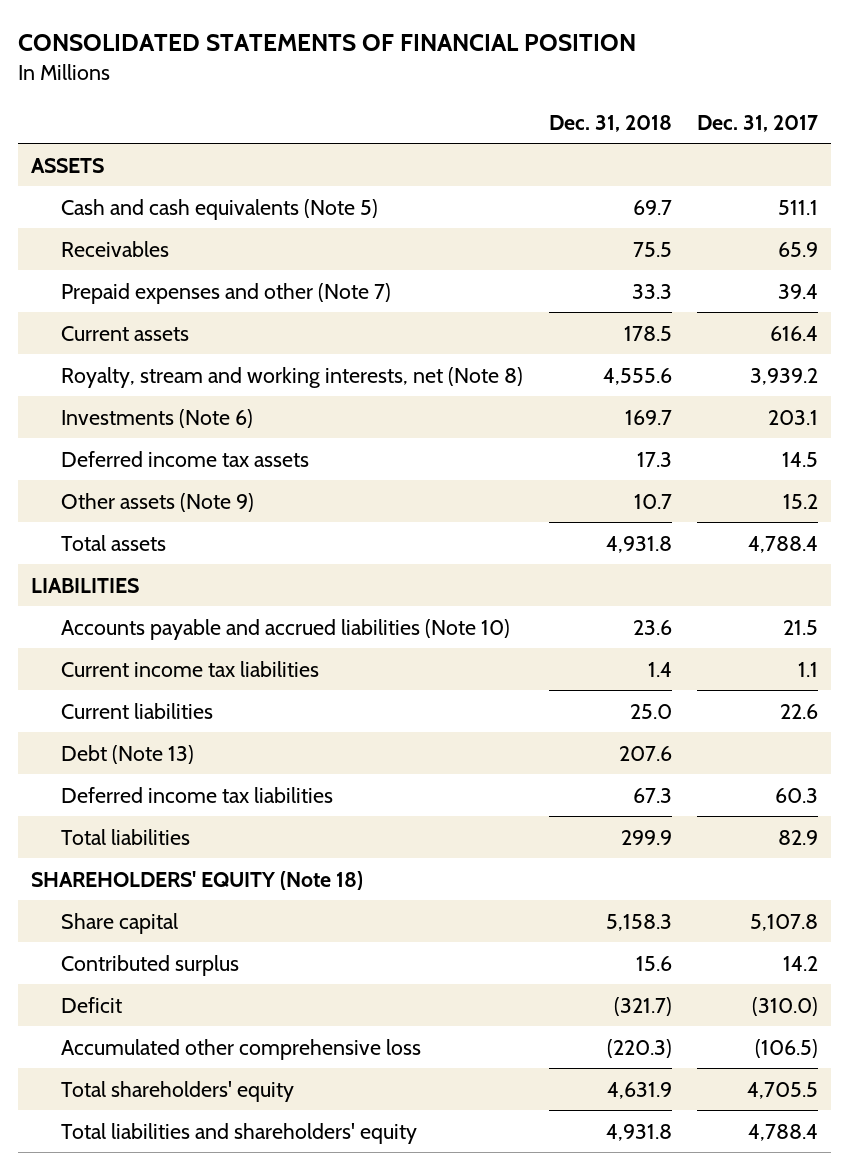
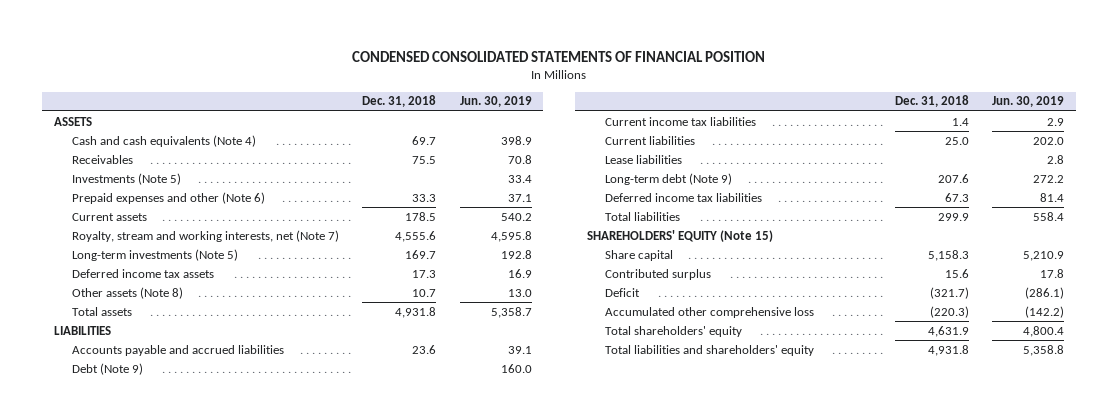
[17,33,636,51] CONSOLIDATED STATEMENTS OF FINANCIAL POSITION -> [352,50,766,62] CONDENSED CONSOLIDATED STATEMENTS OF FINANCIAL POSITION
[697,114,819,132] Dec. 31, 2017 -> none
none -> [459,96,532,108] Jun. 30, 2019
[61,198,379,220] Cash and cash equivalents (Note 5) -> [71,134,256,147] Cash and cash equivalents (Note 4)
none -> [71,172,181,185] Investments (Note 5)
[61,282,392,304] Prepaid expenses and other (Note 7) -> [71,191,265,204] Prepaid expenses and other (Note 6)
[61,366,524,388] Royalty, stream and working interests, net (Note 8) -> [71,229,339,242] Royalty, stream and working interests, net (Note 7)
[61,408,254,428] Investments (Note 6) -> [71,248,238,261] Long-term investments (Note 5)
[61,492,255,512] Other assets (Note 9) -> [71,286,183,299] Other assets (Note 8)
[61,618,511,640] Accounts payable and accrued liabilities (Note 10) -> [71,344,284,356] Accounts payable and accrued liabilities
none -> [71,362,143,375] Debt (Note 9)
none -> [604,154,682,164] Lease liabilities
[61,744,195,764] Debt (Note 13) -> [604,172,732,185] Long-term debt (Note 9)
[30,870,363,890] SHAREHOLDERS' EQUITY (Note 18) -> [586,229,773,242] SHAREHOLDERS' EQUITY (Note 15)

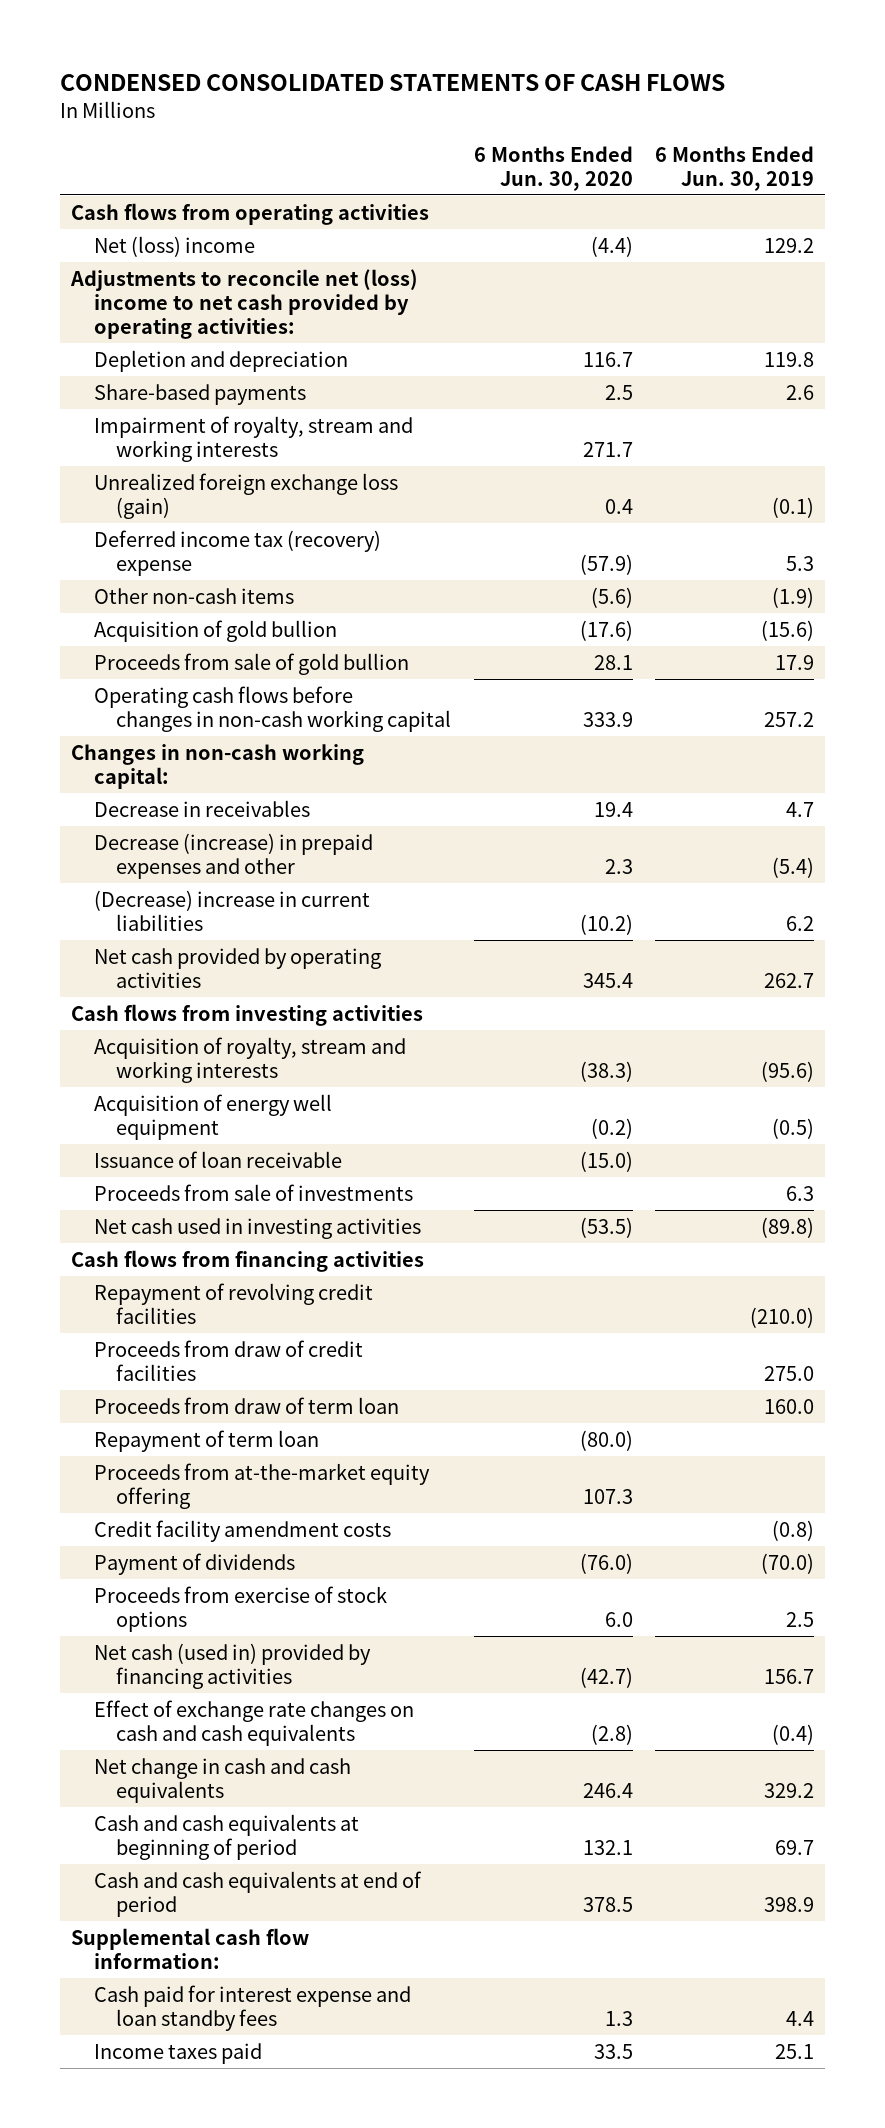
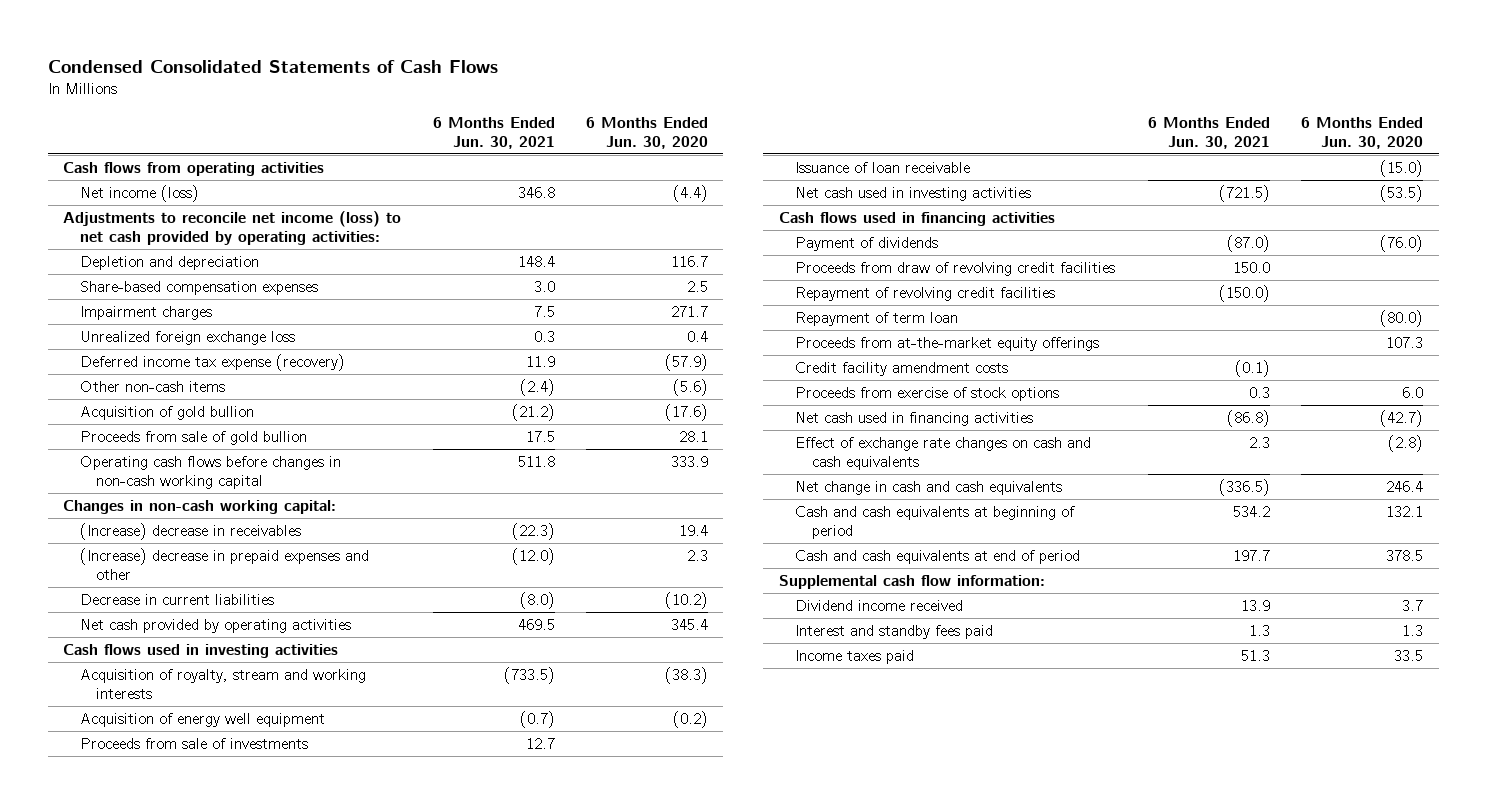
[59,73,725,91] CONDENSED CONSOLIDATED STATEMENTS OF CASH FLOWS -> [47,59,498,73] Condensed Consolidated Statements of Cash Flows
[655,145,815,191] 6 Months Ended Jun. 30, 2019 -> none
none -> [432,117,555,149] 6 Months Ended Jun. 30, 2021
[93,235,255,257] Net (loss) income -> [79,185,199,203] Net income (loss)
[69,268,418,339] Adjustments to reconcile net (loss) income to net cash provided by operating activities: -> [63,211,402,245] Adjustments to reconcile net income (loss) to net cash provided by operating activities:
[93,383,306,405] Share-based payments -> [79,281,318,296] Share-based compensation expenses
[93,415,413,462] Impairment of royalty, stream and working interests -> [79,306,212,321] Impairment charges
[93,472,398,519] Unrealized foreign exchange loss (gain) -> [79,331,295,346] Unrealized foreign exchange loss
[93,529,381,576] Deferred income tax (recovery) expense -> [79,354,345,372] Deferred income tax expense (recovery)
[93,799,310,817] Decrease in receivables -> [79,523,301,541] (Increase) decrease in receivables
[93,832,373,879] Decrease (increase) in prepaid expenses and other -> [79,548,369,580] (Increase) decrease in prepaid expenses and other
[93,889,370,931] (Decrease) increase in current liabilities -> [79,594,274,606] Decrease in current liabilities
[70,1003,423,1026] Cash flows from investing activities -> [63,644,339,659] Cash flows used in investing activities
[93,1150,342,1168] Issuance of loan receivable -> [795,162,971,174] Issuance of loan receivable
[70,1249,424,1272] Cash flows from financing activities -> [778,212,1055,227] Cash flows used in financing activities
[93,1552,295,1575] Payment of dividends -> [795,237,939,252] Payment of dividends
none -> [795,262,1116,277] Proceeds from draw of revolving credit facilities
[93,1339,363,1381] Proceeds from draw of credit facilities -> none
[93,1396,399,1414] Proceeds from draw of term loan -> none
[93,1462,430,1509] Proceeds from at-the-market equity offering -> [795,337,1100,352] Proceeds from at-the-market equity offerings
[93,1642,371,1689] Net cash (used in) provided by financing activities -> [795,412,1034,427] Net cash used in financing activities
none -> [795,600,964,612] Dividend income received
[93,1984,411,2031] Cash paid for interest expense and loan standby fees -> [795,625,994,640] Interest and standby fees paid

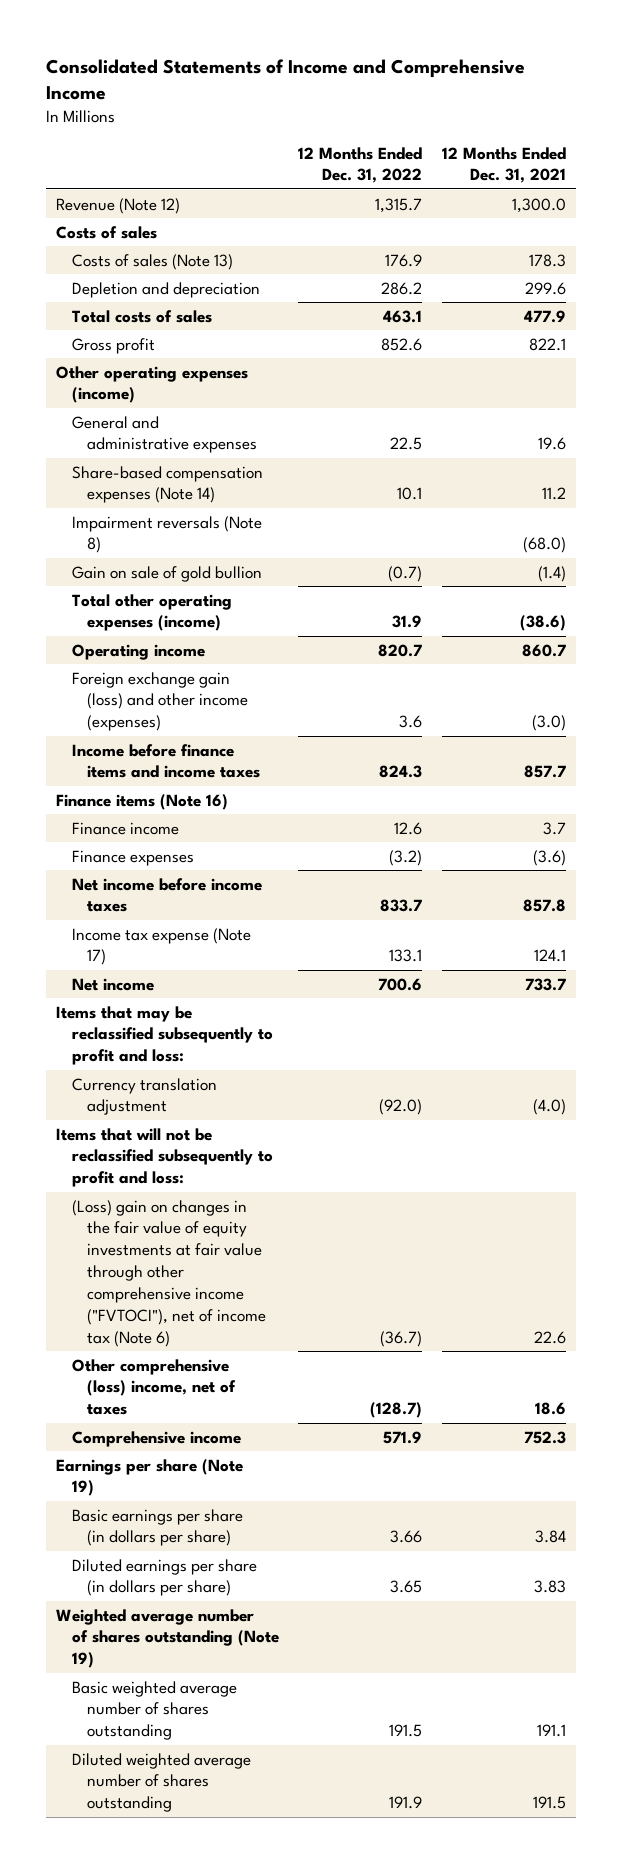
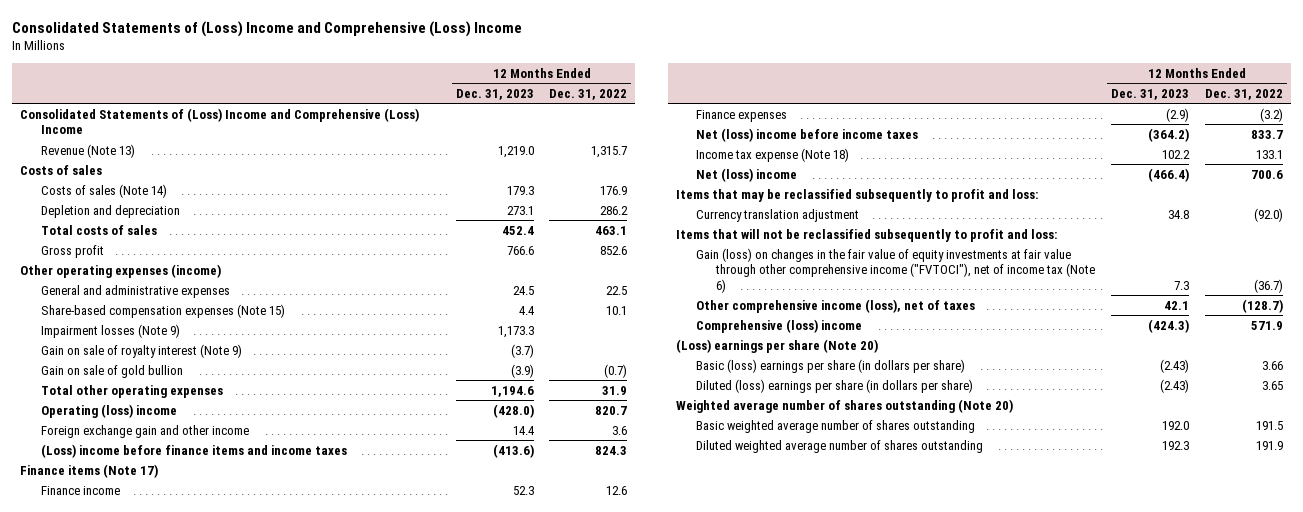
[46,58,526,101] Consolidated Statements of Income and Comprehensive Income -> [12,20,523,37] Consolidated Statements of (Loss) Income and Comprehensive (Loss) Income
[442,146,567,184] 12 Months Ended Dec. 31, 2021 -> none
none -> [455,88,534,100] Dec. 31, 2023
none -> [20,107,420,135] Consolidated Statements of (Loss) Income and Comprehensive (Loss) Income
[56,197,181,214] Revenue (Note 12) -> [40,143,135,158] Revenue (Note 13)
[71,253,233,270] Costs of sales (Note 13) -> [40,183,167,198] Costs of sales (Note 14)
[71,465,263,504] Share-based compensation expenses (Note 14) -> [40,303,285,318] Share-based compensation expenses (Note 15)
[71,515,262,554] Impairment reversals (Note 8) -> [40,323,180,338] Impairment losses (Note 9)
none -> [40,343,242,358] Gain on sale of royalty interest (Note 9)
[71,593,232,632] Total other operating expenses (income) -> [40,384,223,398] Total other operating expenses
[71,643,205,660] Operating income -> [40,403,177,418] Operating (loss) income
[71,671,249,732] Foreign exchange gain (loss) and other income (expenses) -> [40,424,249,438] Foreign exchange gain and other income
[71,743,261,779] Income before finance items and income taxes -> [40,443,347,458] (Loss) income before finance items and income taxes
[56,793,229,810] Finance items (Note 16) -> [20,463,159,478] Finance items (Note 17)
[71,877,262,913] Net income before income taxes -> [696,127,919,142] Net (loss) income before income taxes
[71,927,251,966] Income tax expense (Note 17) -> [696,147,850,162] Income tax expense (Note 18)
[71,977,154,991] Net income -> [696,167,798,182] Net (loss) income
[71,1199,267,1347] (Loss) gain on changes in the fair value of equity investments at fair value through other comprehensive income ("FVTOCI"), net of income tax (Note 6) -> [696,247,1096,293] Gain (loss) on changes in the fair value of equity investments at fair value through other comprehensive income ("FVTOCI"), net of income tax (Note 6)
[71,1358,237,1416] Other comprehensive (loss) income, net of taxes -> [696,298,976,313] Other comprehensive income (loss), net of taxes
[71,1430,241,1447] Comprehensive income -> [696,318,863,333] Comprehensive (loss) income
[56,1458,244,1497] Earnings per share (Note 19) -> [675,338,878,353] (Loss) earnings per share (Note 20)
[71,1508,243,1547] Basic earnings per share (in dollars per share) -> [696,358,966,373] Basic (loss) earnings per share (in dollars per share)
[71,1558,257,1597] Diluted earnings per share (in dollars per share) -> [696,378,974,393] Diluted (loss) earnings per share (in dollars per share)
[56,1608,279,1669] Weighted average number of shares outstanding (Note 19) -> [675,398,1013,413] Weighted average number of shares outstanding (Note 20)

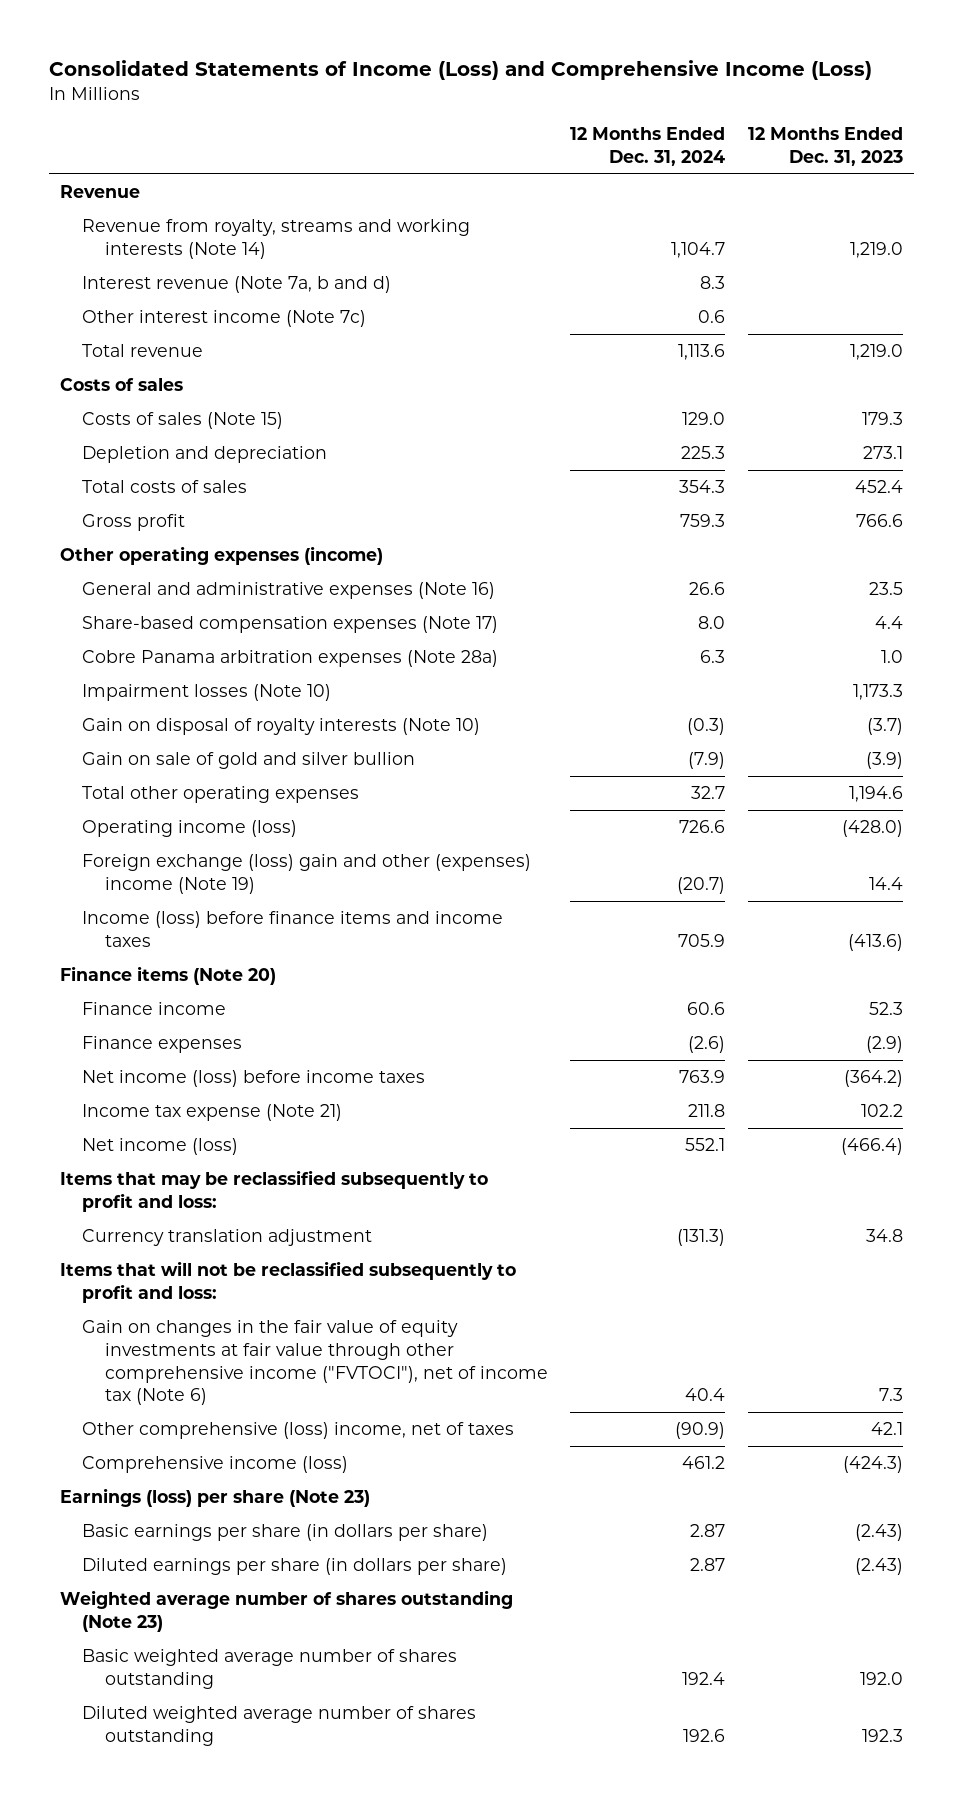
[12,20,523,37] Consolidated Statements of (Loss) Income and Comprehensive (Loss) Income -> [48,59,872,80] Consolidated Statements of Income (Loss) and Comprehensive Income (Loss)
[549,88,628,100] Dec. 31, 2022 -> none
none -> [570,127,726,166] 12 Months Ended Dec. 31, 2024
[20,107,420,135] Consolidated Statements of (Loss) Income and Comprehensive (Loss) Income -> none
none -> [60,185,141,199] Revenue
none -> [82,219,471,259] Revenue from royalty, streams and working interests (Note 14)
none -> [82,276,392,294] Interest revenue (Note 7a, b and d)
none -> [82,310,367,328] Other interest income (Note 7c)
[40,143,135,158] Revenue (Note 13) -> [82,344,204,358] Total revenue
[40,183,167,198] Costs of sales (Note 14) -> [82,412,284,430] Costs of sales (Note 15)
[40,284,230,298] General and administrative expenses -> [82,582,496,600] General and administrative expenses (Note 16)
[512,285,534,295] 24.5 -> [868,582,903,596] 23.5
[40,303,285,318] Share-based compensation expenses (Note 15) -> [82,616,499,634] Share-based compensation expenses (Note 17)
none -> [82,650,499,668] Cobre Panama arbitration expenses (Note 28a)
[40,323,180,338] Impairment losses (Note 9) -> [82,684,332,702] Impairment losses (Note 10)
[40,343,242,358] Gain on sale of royalty interest (Note 9) -> [82,718,481,736] Gain on disposal of royalty interests (Note 10)
[40,364,183,378] Gain on sale of gold bullion -> [82,752,416,770] Gain on sale of gold and silver bullion
[40,403,177,418] Operating (loss) income -> [82,820,298,838] Operating income (loss)
[40,424,249,438] Foreign exchange gain and other income -> [82,854,532,894] Foreign exchange (loss) gain and other (expenses) income (Note 19)
[40,443,347,458] (Loss) income before finance items and income taxes -> [82,911,504,947] Income (loss) before finance items and income taxes
[20,463,159,478] Finance items (Note 17) -> [60,966,277,986] Finance items (Note 20)
[696,127,919,142] Net (loss) income before income taxes -> [82,1070,426,1088] Net income (loss) before income taxes
[696,147,850,162] Income tax expense (Note 18) -> [82,1104,343,1122] Income tax expense (Note 21)
[696,167,798,182] Net (loss) income -> [82,1138,239,1156] Net income (loss)
[696,247,1096,293] Gain (loss) on changes in the fair value of equity investments at fair value through other comprehensive income ("FVTOCI"), net of income tax (Note 6) -> [82,1320,548,1406] Gain on changes in the fair value of equity investments at fair value through other comprehensive income ("FVTOCI"), net of income tax (Note 6)
[696,298,976,313] Other comprehensive income (loss), net of taxes -> [82,1422,515,1440] Other comprehensive (loss) income, net of taxes
[696,318,863,333] Comprehensive (loss) income -> [82,1456,349,1474] Comprehensive income (loss)
[675,338,878,353] (Loss) earnings per share (Note 20) -> [60,1488,371,1508] Earnings (loss) per share (Note 23)
[696,358,966,373] Basic (loss) earnings per share (in dollars per share) -> [82,1524,489,1542] Basic earnings per share (in dollars per share)
[696,378,974,393] Diluted (loss) earnings per share (in dollars per share) -> [82,1558,508,1576] Diluted earnings per share (in dollars per share)
[675,398,1013,413] Weighted average number of shares outstanding (Note 20) -> [60,1590,514,1632] Weighted average number of shares outstanding (Note 23)

